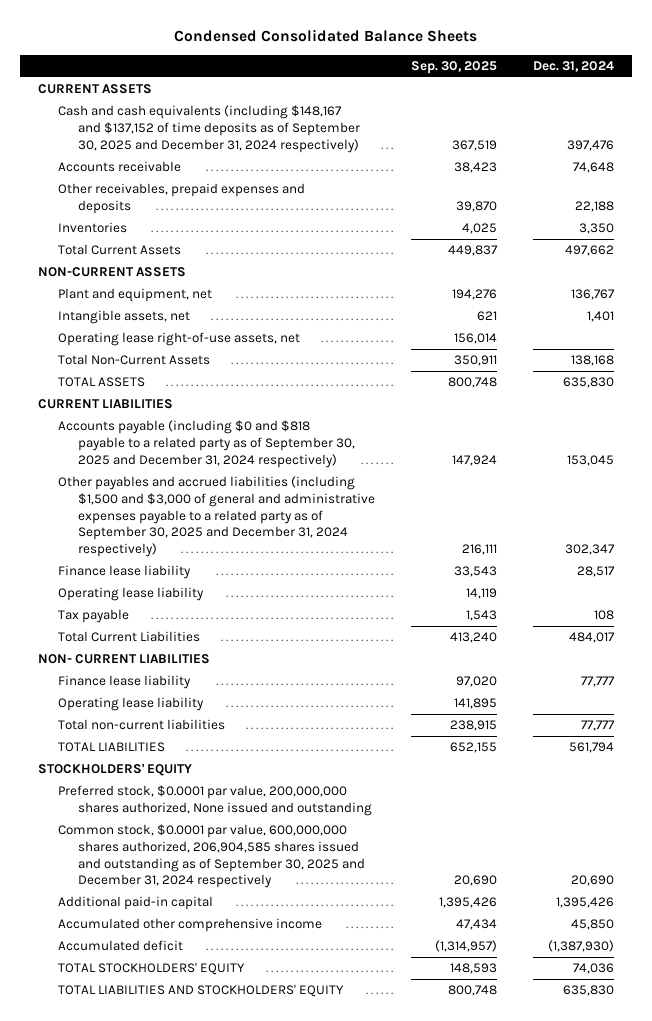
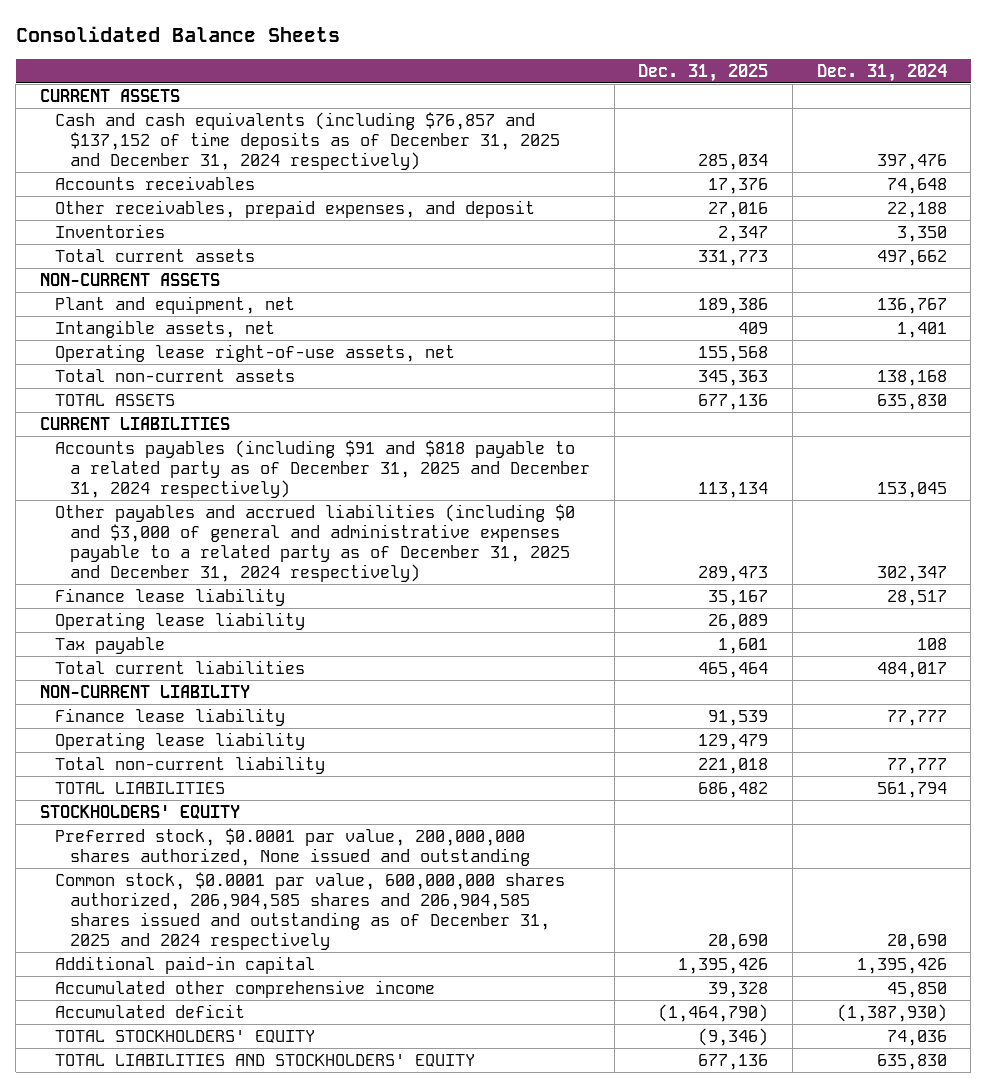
[174,29,478,43] Condensed Consolidated Balance Sheets -> [15,25,340,42] Consolidated Balance Sheets
[411,60,498,74] Sep. 30, 2025 -> none
none -> [638,63,769,82] Dec. 31, 2025
[58,105,361,153] Cash and cash equivalents (including $148,167 and $137,152 of time deposits as of September 30, 2025 and December 31, 2024 respectively) -> [55,111,561,170] Cash and cash equivalents (including $76,857 and $137,152 of time deposits as of December 31, 2025 and December 31, 2024 respectively)
[58,161,182,173] Accounts receivable -> [55,175,256,190] Accounts receivables
[58,183,306,215] Other receivables, prepaid expenses and deposits -> [55,199,536,218] Other receivables, prepaid expenses, and deposit
[58,244,182,256] Total Current Assets -> [55,248,256,262] Total current assets
[58,354,211,366] Total Non-Current Assets -> [55,368,296,382] Total non-current assets
[58,420,356,468] Accounts payable (including $0 and $818 payable to a related party as of September 30, 2025 and December 31, 2024 respectively) -> [55,439,591,498] Accounts payables (including $91 and $818 payable to a related party as of December 31, 2025 and December 31, 2024 respectively)
[58,476,376,557] Other payables and accrued liabilities (including $1,500 and $3,000 of general and administrative expenses payable to a related party as of September 30, 2025 and December 31, 2024 respectively) -> [55,503,576,582] Other payables and accrued liabilities (including $0 and $3,000 of general and administrative expenses payable to a related party as of December 31, 2025 and December 31, 2024 respectively)
[58,631,201,643] Total Current Liabilities -> [55,659,306,674] Total current liabilities
[38,654,211,665] NON- CURRENT LIABILITIES -> [39,684,250,698] NON-CURRENT LIABILITY
[58,719,226,731] Total non-current liabilities -> [55,755,326,774] Total non-current liability
[58,824,366,889] Common stock, $0.0001 par value, 600,000,000 shares authorized, 206,904,585 shares issued and outstanding as of September 30, 2025 and December 31, 2024 respectively -> [55,871,566,950] Common stock, $0.0001 par value, 600,000,000 shares authorized, 206,904,585 shares and 206,904,585 shares issued and outstanding as of December 31, 2025 and 2024 respectively

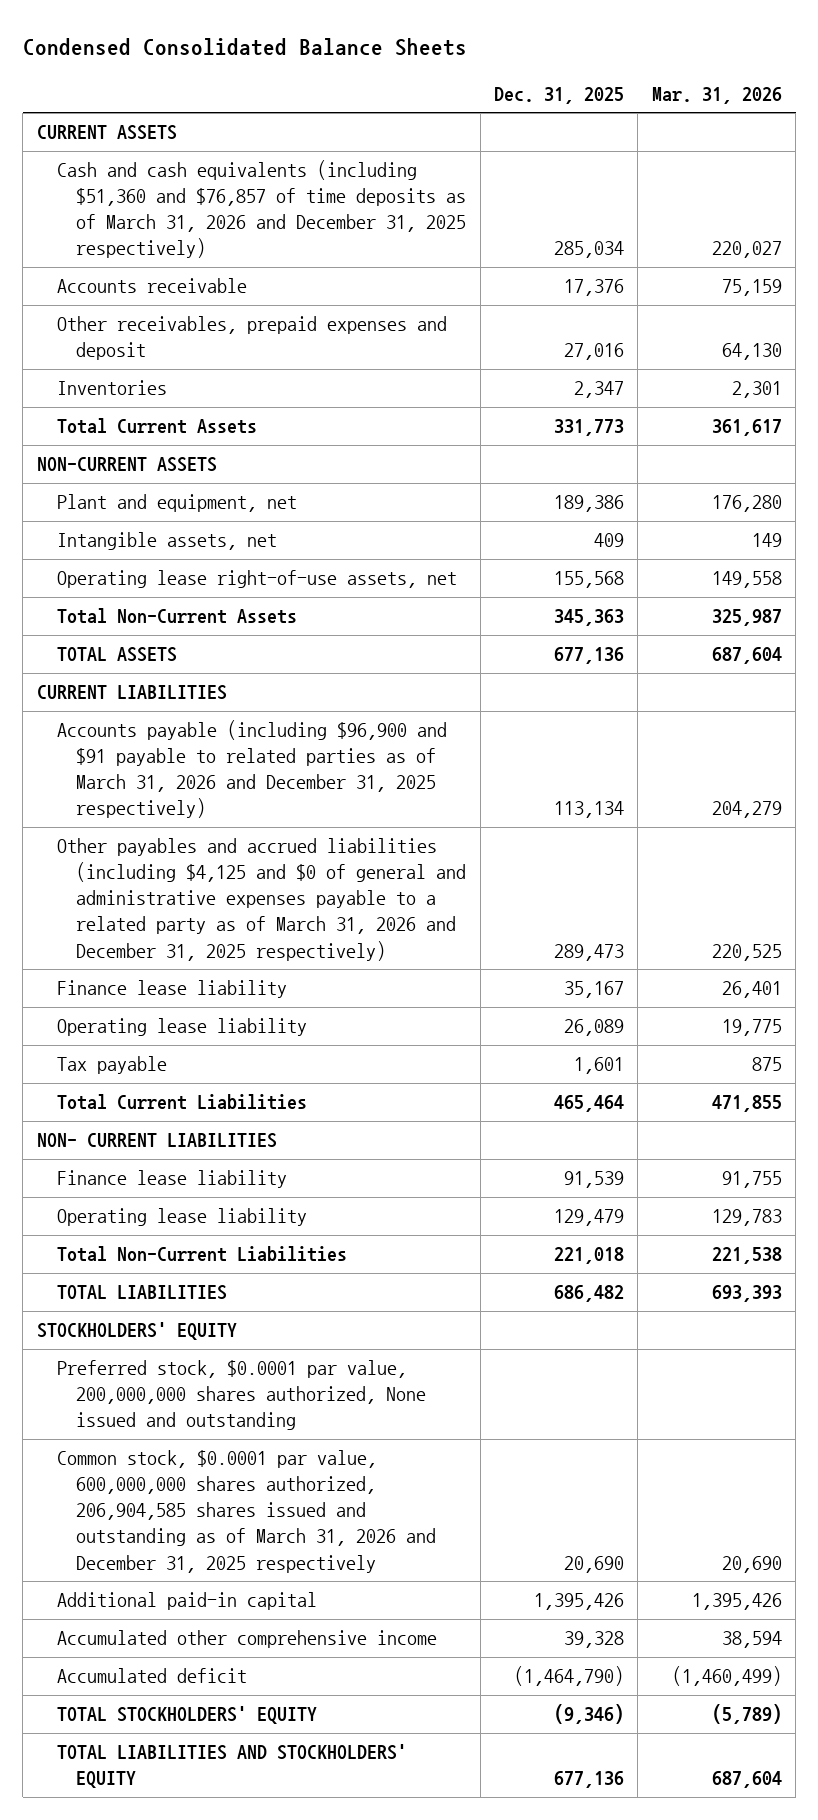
[15,25,340,42] Consolidated Balance Sheets -> [22,38,467,57] Condensed Consolidated Balance Sheets
[816,63,947,82] Dec. 31, 2024 -> none
none -> [651,86,782,104] Mar. 31, 2026
[55,111,561,170] Cash and cash equivalents (including $76,857 and $137,152 of time deposits as of December 31, 2025 and December 31, 2024 respectively) -> [56,160,467,259] Cash and cash equivalents (including $51,360 and $76,857 of time deposits as of March 31, 2026 and December 31, 2025 respectively)
[55,175,256,190] Accounts receivables -> [56,278,247,294] Accounts receivable
[55,199,536,218] Other receivables, prepaid expenses, and deposit -> [56,316,447,361] Other receivables, prepaid expenses and deposit
[55,248,256,262] Total current assets -> [56,418,257,435] Total Current Assets
[55,368,296,382] Total non-current assets -> [56,608,297,625] Total Non-Current Assets
[55,439,591,498] Accounts payables (including $91 and $818 payable to a related party as of December 31, 2025 and December 31, 2024 respectively) -> [56,720,447,819] Accounts payable (including $96,900 and $91 payable to related parties as of March 31, 2026 and December 31, 2025 respectively)
[55,503,576,582] Other payables and accrued liabilities (including $0 and $3,000 of general and administrative expenses payable to a related party as of December 31, 2025 and December 31, 2024 respectively) -> [56,838,467,961] Other payables and accrued liabilities (including $4,125 and $0 of general and administrative expenses payable to a related party as of March 31, 2026 and December 31, 2025 respectively)
[55,659,306,674] Total current liabilities -> [56,1094,307,1111] Total Current Liabilities
[39,684,250,698] NON-CURRENT LIABILITY -> [36,1133,277,1149] NON- CURRENT LIABILITIES
[55,755,326,774] Total non-current liability -> [56,1246,347,1263] Total Non-Current Liabilities
[55,871,566,950] Common stock, $0.0001 par value, 600,000,000 shares authorized, 206,904,585 shares and 206,904,585 shares issued and outstanding as of December 31, 2025 and 2024 respectively -> [56,1450,437,1573] Common stock, $0.0001 par value, 600,000,000 shares authorized, 206,904,585 shares issued and outstanding as of March 31, 2026 and December 31, 2025 respectively

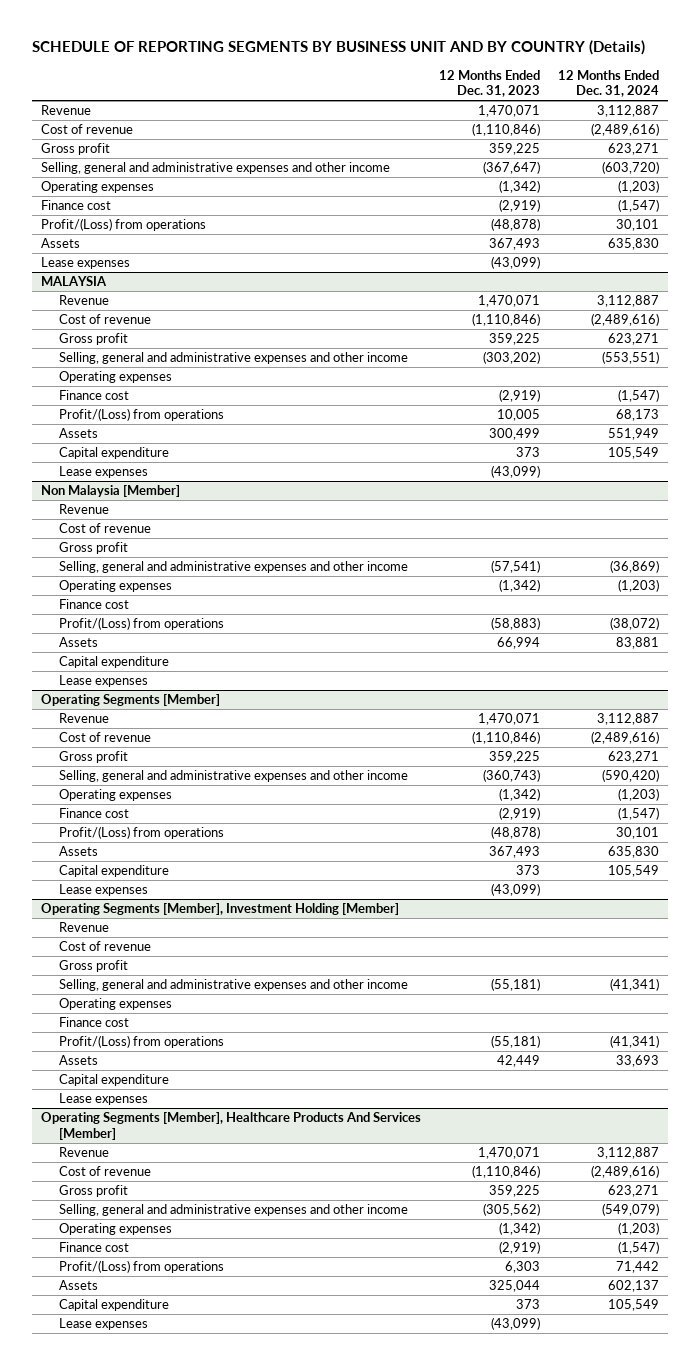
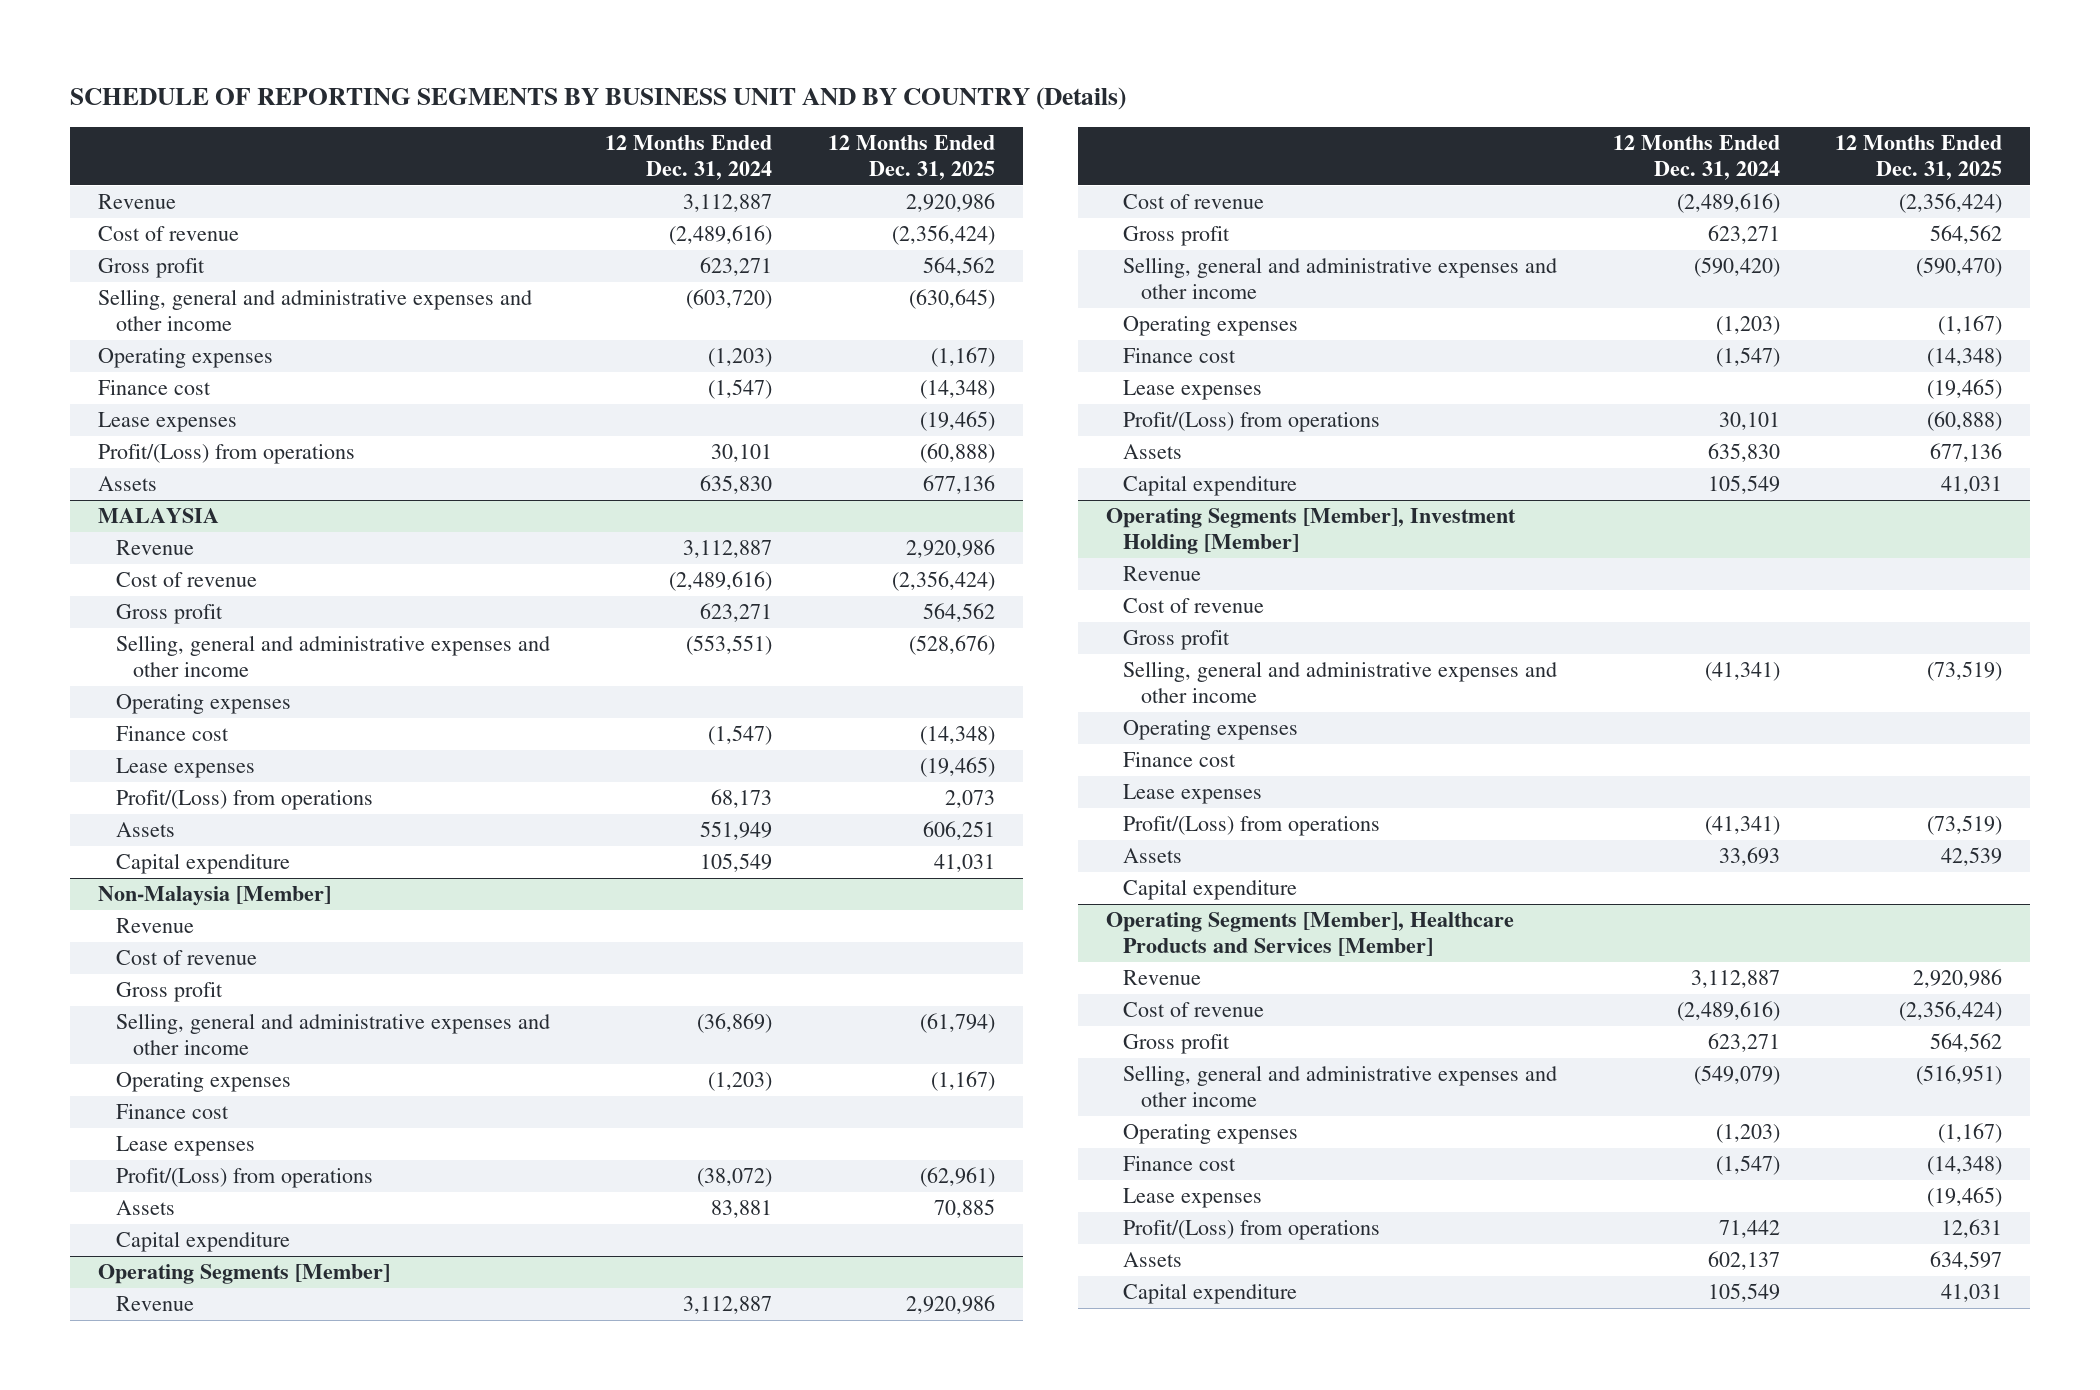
[439,69,541,98] 12 Months Ended Dec. 31, 2023 -> none
none -> [827,135,995,181] 12 Months Ended Dec. 31, 2025
[41,257,131,270] Lease expenses -> [98,412,238,433] Lease expenses
[59,466,149,479] Lease expenses -> [115,758,255,779] Lease expenses
[41,485,181,498] Non Malaysia [Member] -> [98,886,332,907] Non-Malaysia [Member]
none -> [115,1136,255,1157] Lease expenses
[59,675,149,688] Lease expenses -> none
[59,884,149,897] Lease expenses -> [1123,380,1263,401] Lease expenses
[59,1093,149,1106] Lease expenses -> [1123,784,1263,805] Lease expenses
[41,1112,422,1141] Operating Segments [Member], Healthcare Products And Services [Member] -> [1105,912,1514,957] Operating Segments [Member], Healthcare Products and Services [Member]
none -> [1123,1188,1263,1209] Lease expenses
[59,1318,149,1331] Lease expenses -> none

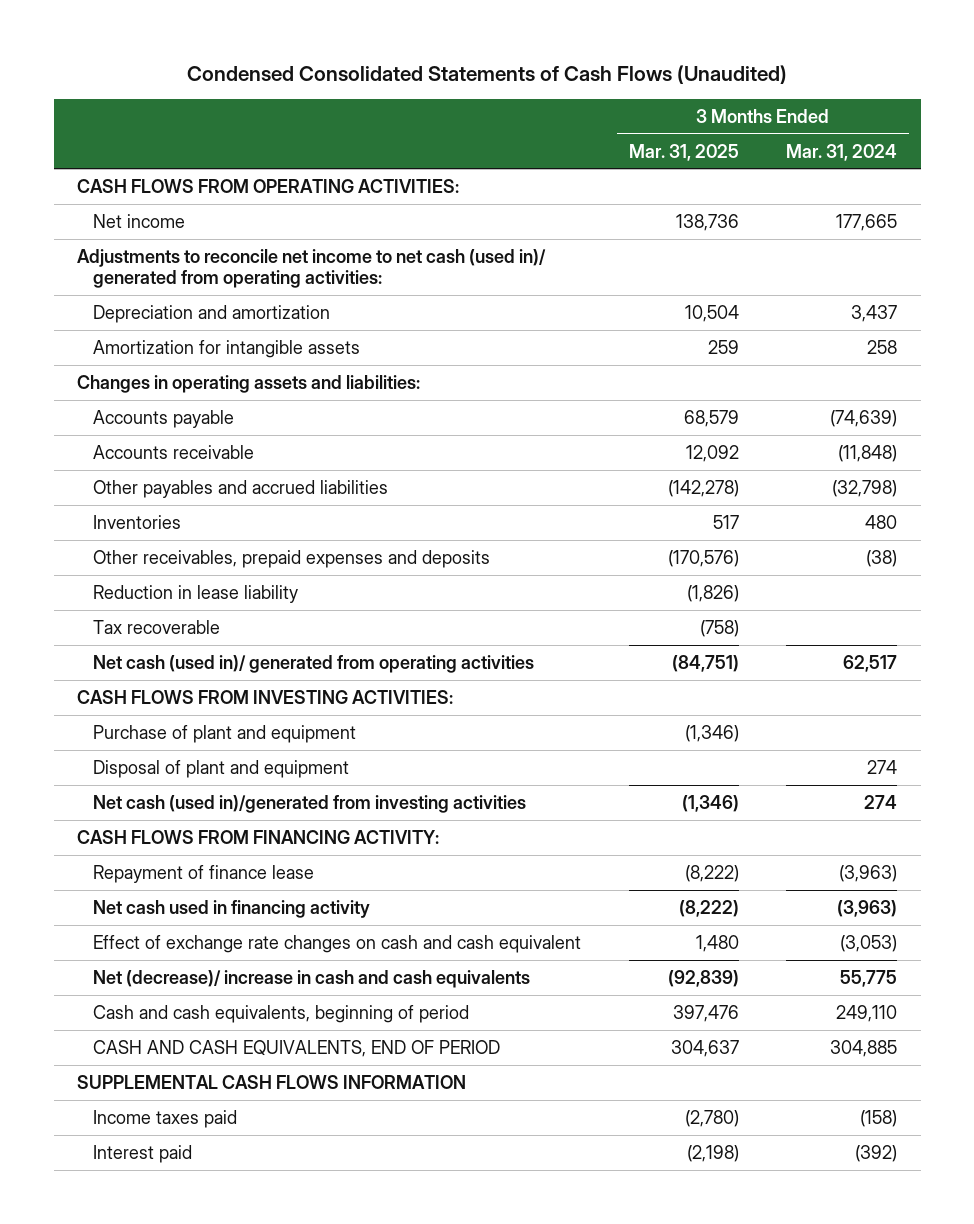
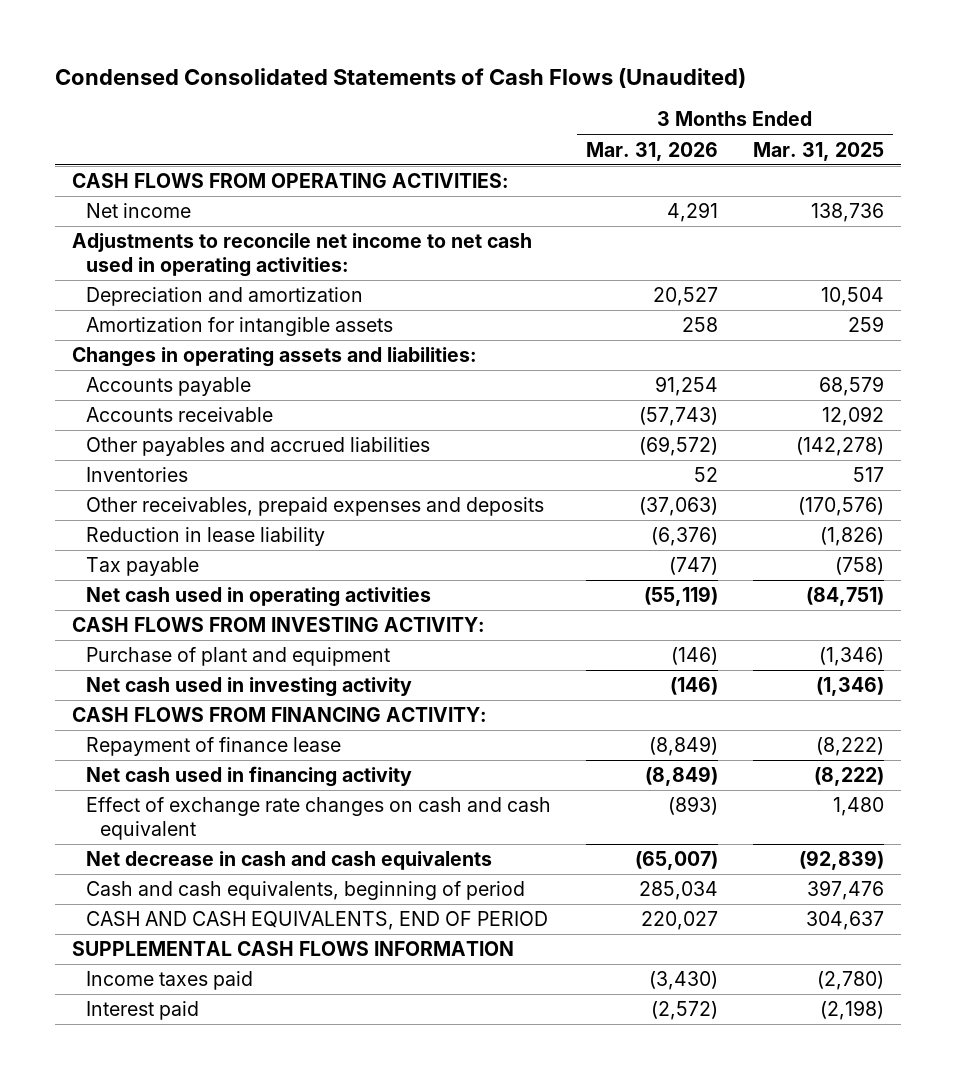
[786,143,898,161] Mar. 31, 2024 -> none
none -> [585,141,718,161] Mar. 31, 2026
[77,248,547,289] Adjustments to reconcile net income to net cash (used in)/ generated from operating activities: -> [72,233,533,278] Adjustments to reconcile net income to net cash used in operating activities:
[93,619,221,634] Tax recoverable -> [86,557,200,577] Tax payable
[93,654,535,673] Net cash (used in)/ generated from operating activities -> [86,587,432,608] Net cash used in operating activities
[77,689,454,704] CASH FLOWS FROM INVESTING ACTIVITIES: -> [72,617,486,633] CASH FLOWS FROM INVESTING ACTIVITY:
[93,759,350,778] Disposal of plant and equipment -> none
[93,794,527,813] Net cash (used in)/generated from investing activities -> [86,677,413,698] Net cash used in investing activity
[93,969,531,988] Net (decrease)/ increase in cash and cash equivalents -> [86,851,493,871] Net decrease in cash and cash equivalents

